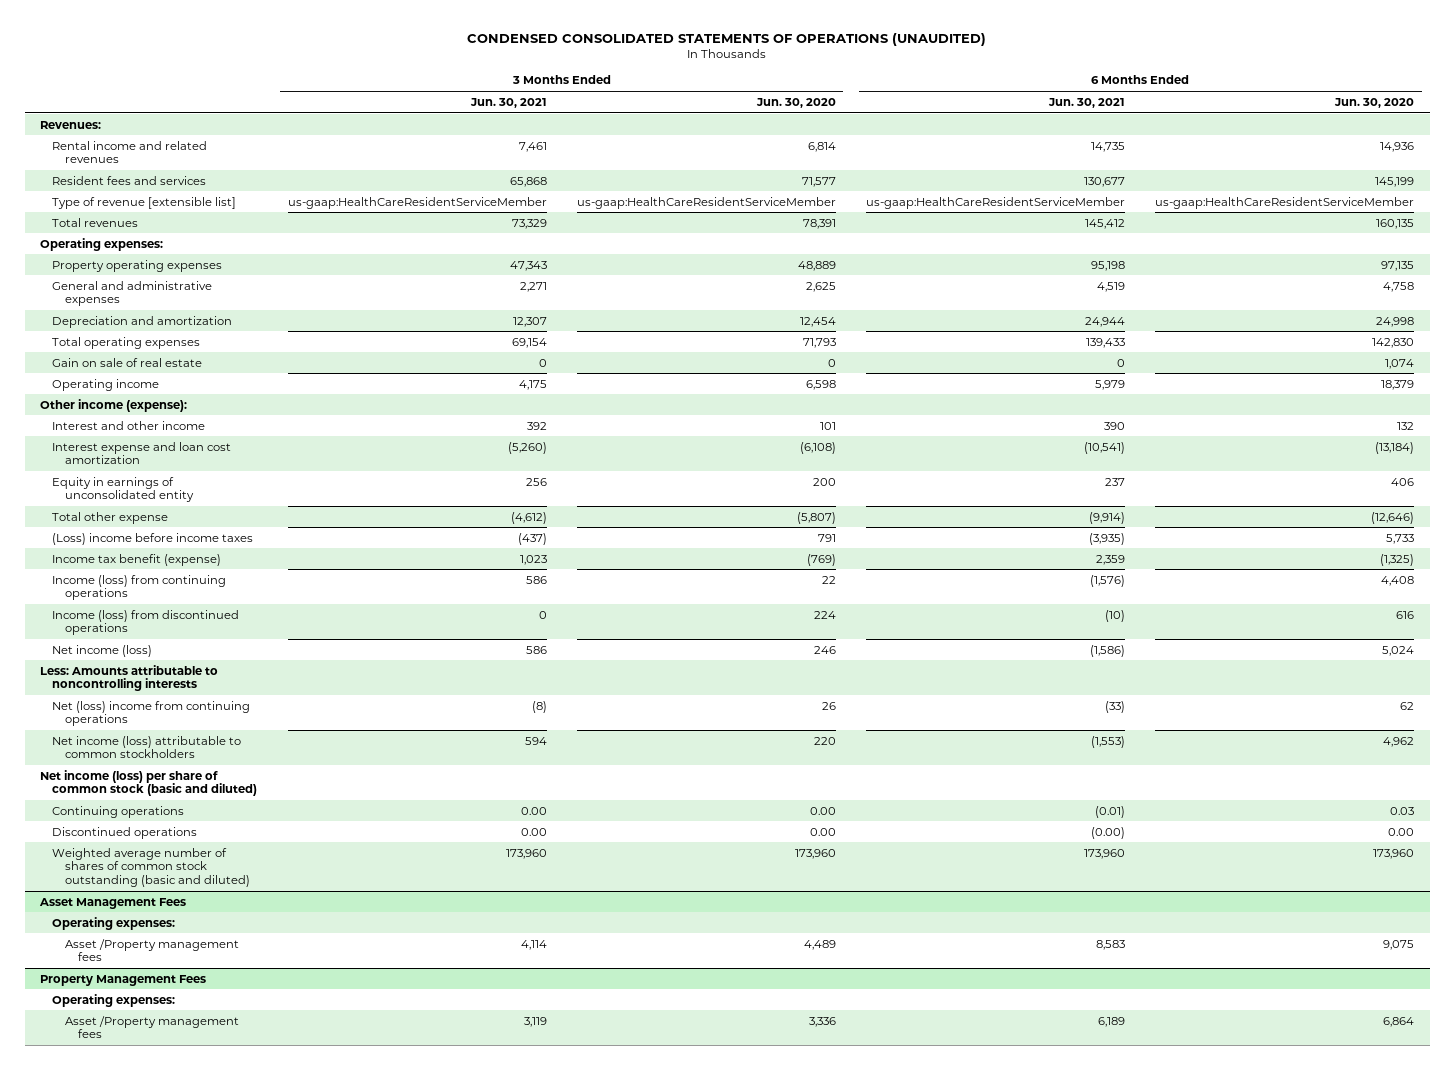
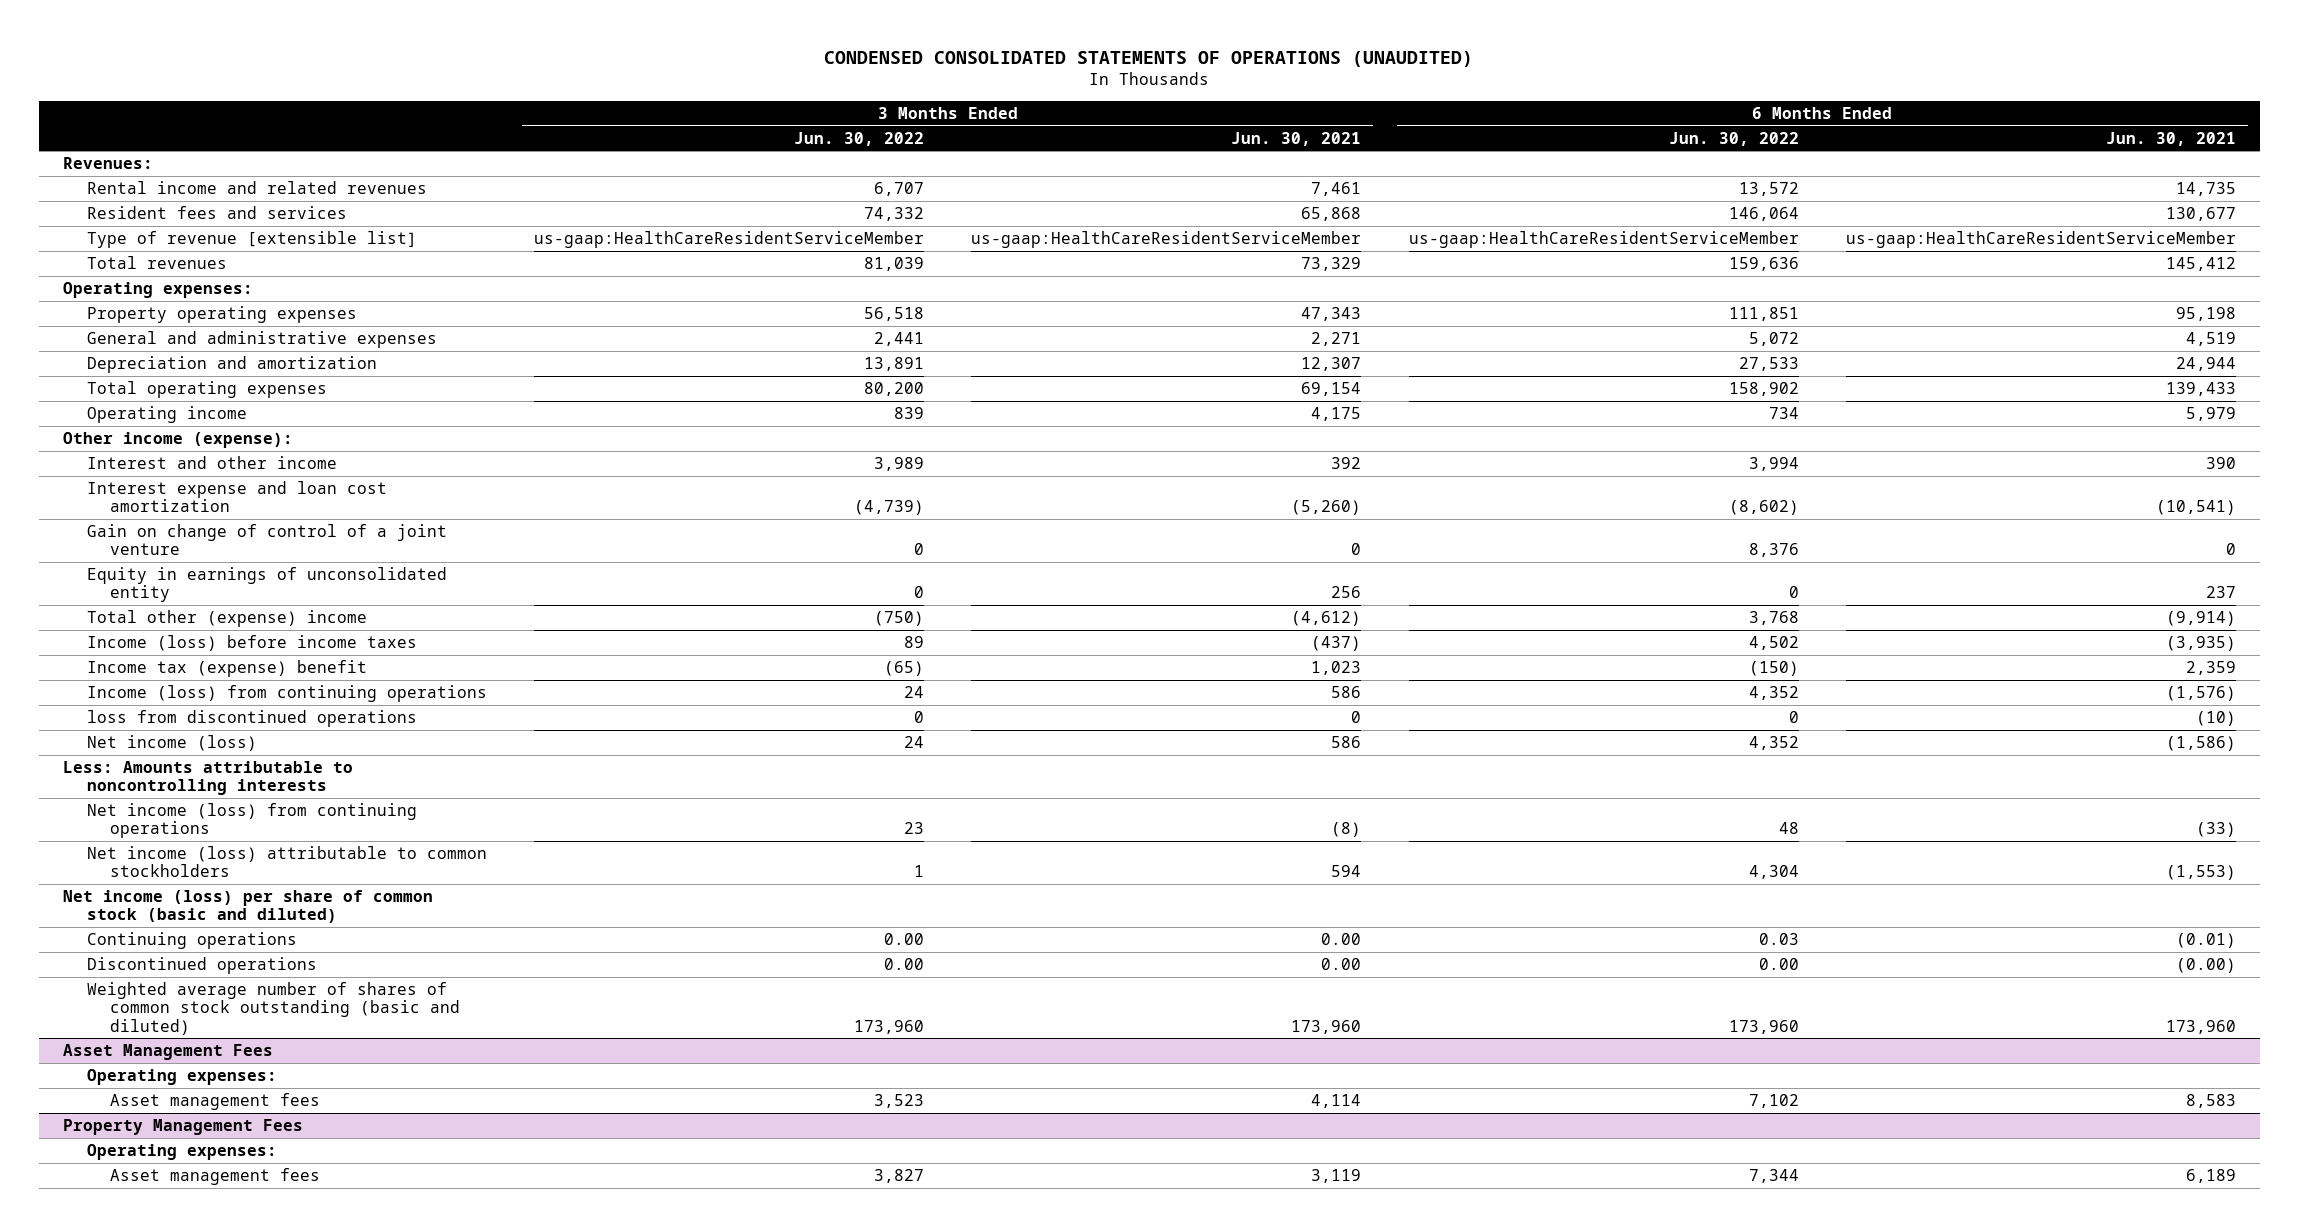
[755,97,836,108] Jun. 30, 2020 -> none
[1334,97,1415,108] Jun. 30, 2020 -> none
none -> [794,131,925,146] Jun. 30, 2022
none -> [1668,131,1799,146] Jun. 30, 2022
[52,357,203,367] Gain on sale of real estate -> none
none -> [86,524,447,556] Gain on change of control of a joint venture
[52,511,169,524] Total other expense -> [86,610,367,628] Total other (expense) income
[52,532,254,545] (Loss) income before income taxes -> [86,635,417,652] Income (loss) before income taxes
[52,553,222,566] Income tax benefit (expense) -> [86,660,367,678] Income tax (expense) benefit
[52,609,240,636] Income (loss) from discontinued operations -> [86,710,417,728] loss from discontinued operations
[52,700,251,727] Net (loss) income from continuing operations -> [86,803,417,839] Net income (loss) from continuing operations
[65,938,240,962] Asset /Property management fees -> [110,1093,321,1111] Asset management fees
[65,1015,240,1039] Asset /Property management fees -> [110,1168,321,1186] Asset management fees

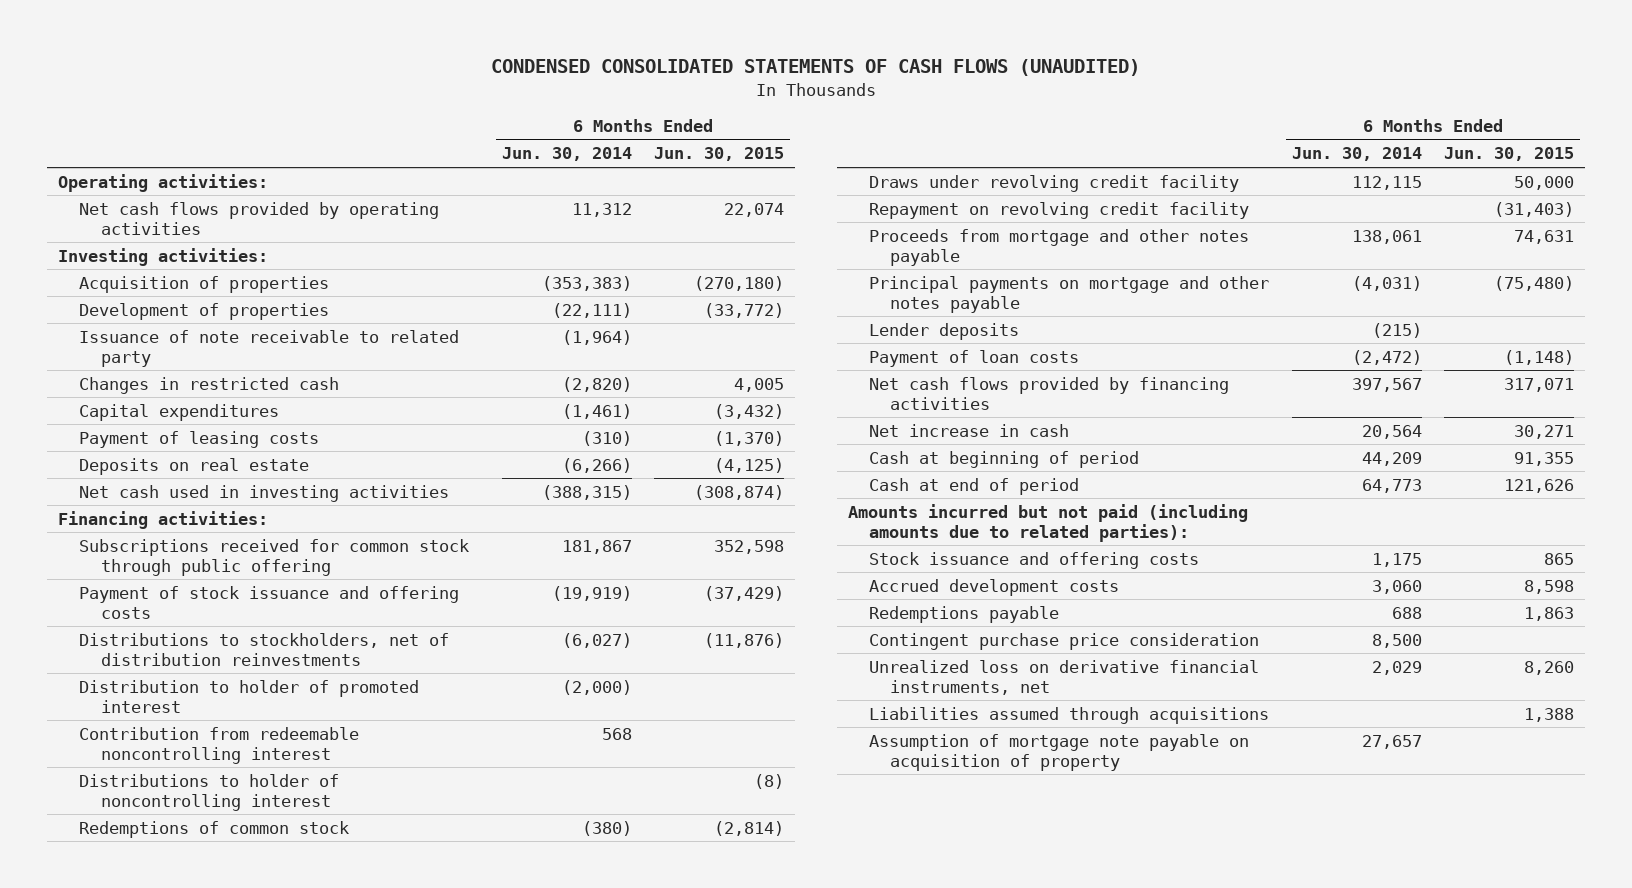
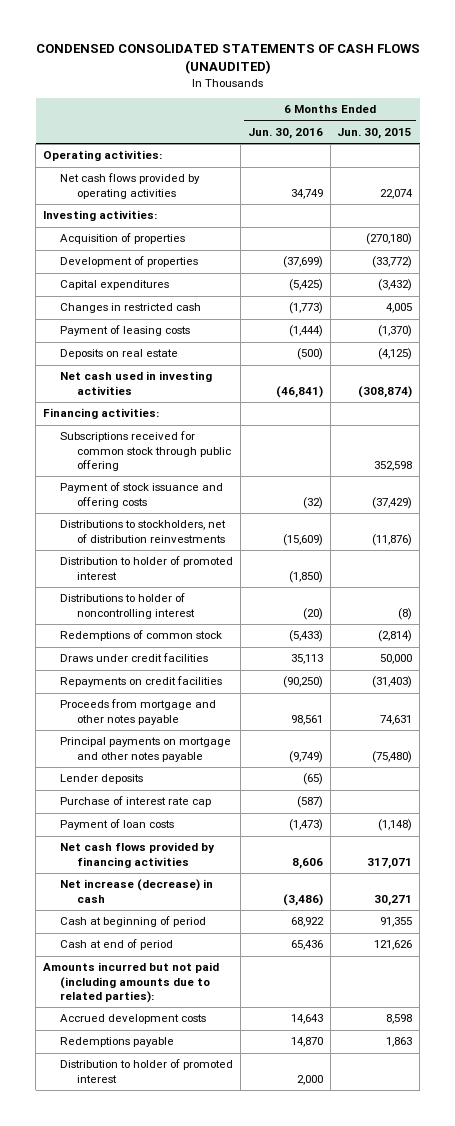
[501,147,632,162] Jun. 30, 2014 -> none
none -> [247,128,323,140] Jun. 30, 2016
[79,329,460,367] Issuance of note receivable to related party -> none
[79,376,340,394] Changes in restricted cash -> [59,303,201,314] Changes in restricted cash
[79,726,360,764] Contribution from redeemable noncontrolling interest -> none
[869,174,1240,192] Draws under revolving credit facility -> [59,653,208,663] Draws under credit facilities
[869,201,1250,219] Repayment on revolving credit facility -> [59,676,222,688] Repayments on credit facilities
none -> [59,796,211,808] Purchase of interest rate cap
[869,423,1070,437] Net increase in cash -> [59,879,213,903] Net increase (decrease) in cash
[869,551,1200,569] Stock issuance and offering costs -> none
[869,632,1260,650] Contingent purchase price consideration -> none
[869,659,1260,695] Unrealized loss on derivative financial instruments, net -> none
[869,706,1270,724] Liabilities assumed through acquisitions -> none
[869,733,1250,771] Assumption of mortgage note payable on acquisition of property -> none
none -> [59,1059,233,1083] Distribution to holder of promoted interest

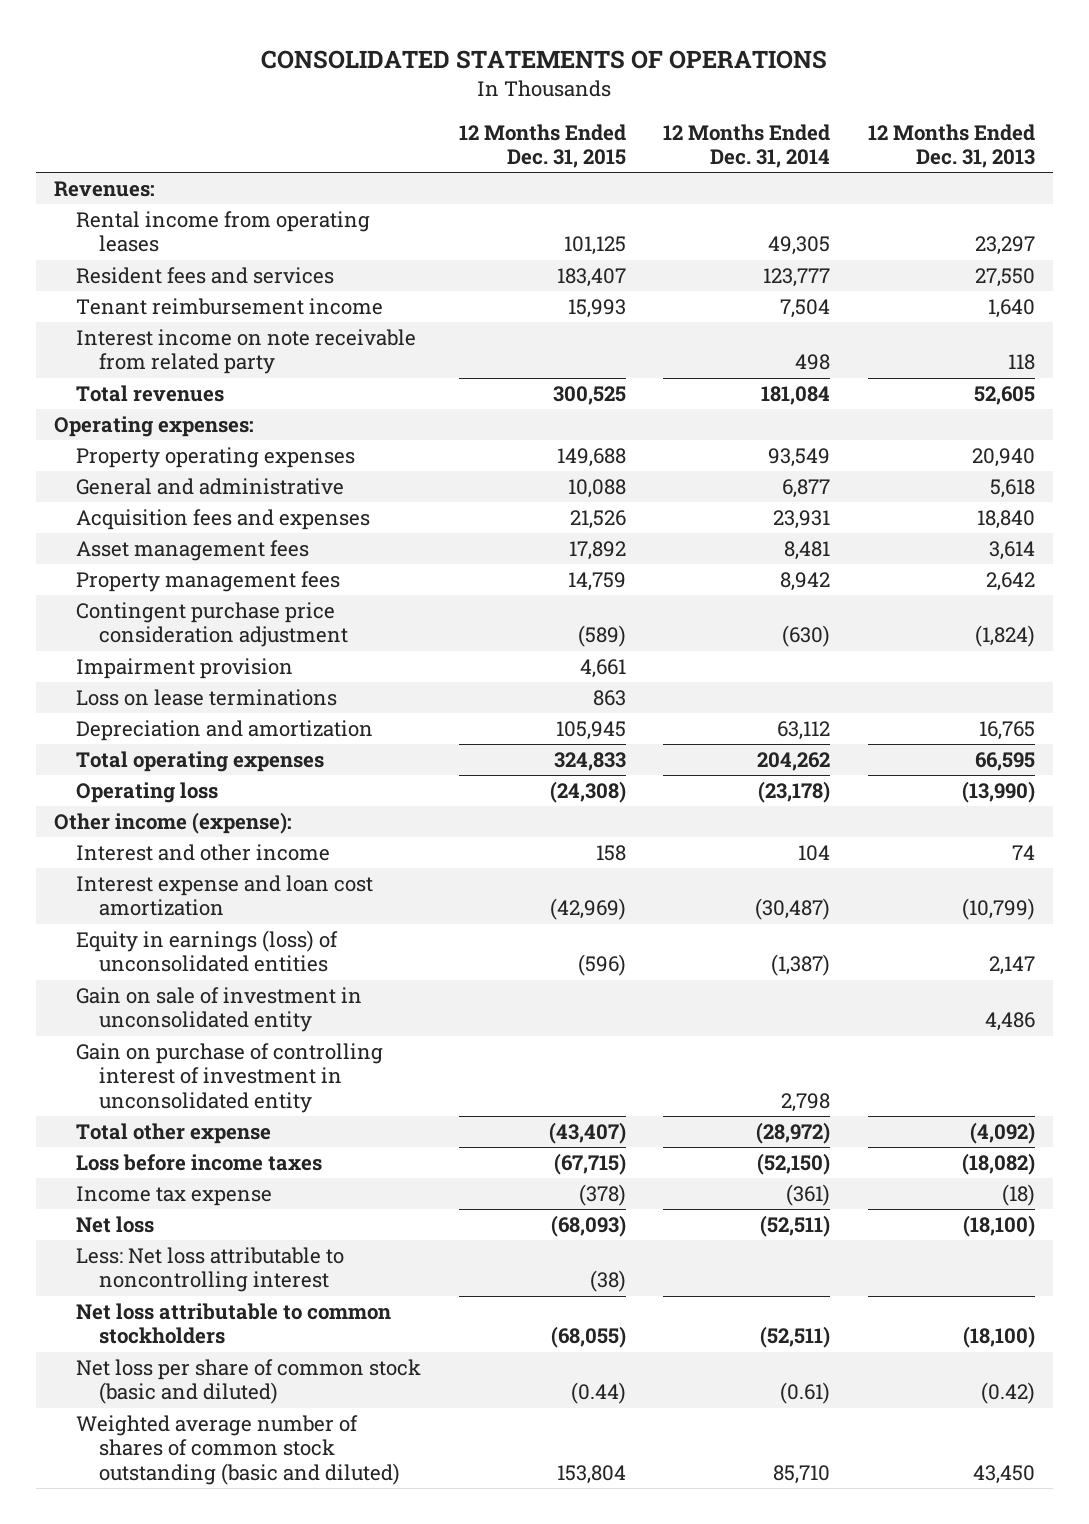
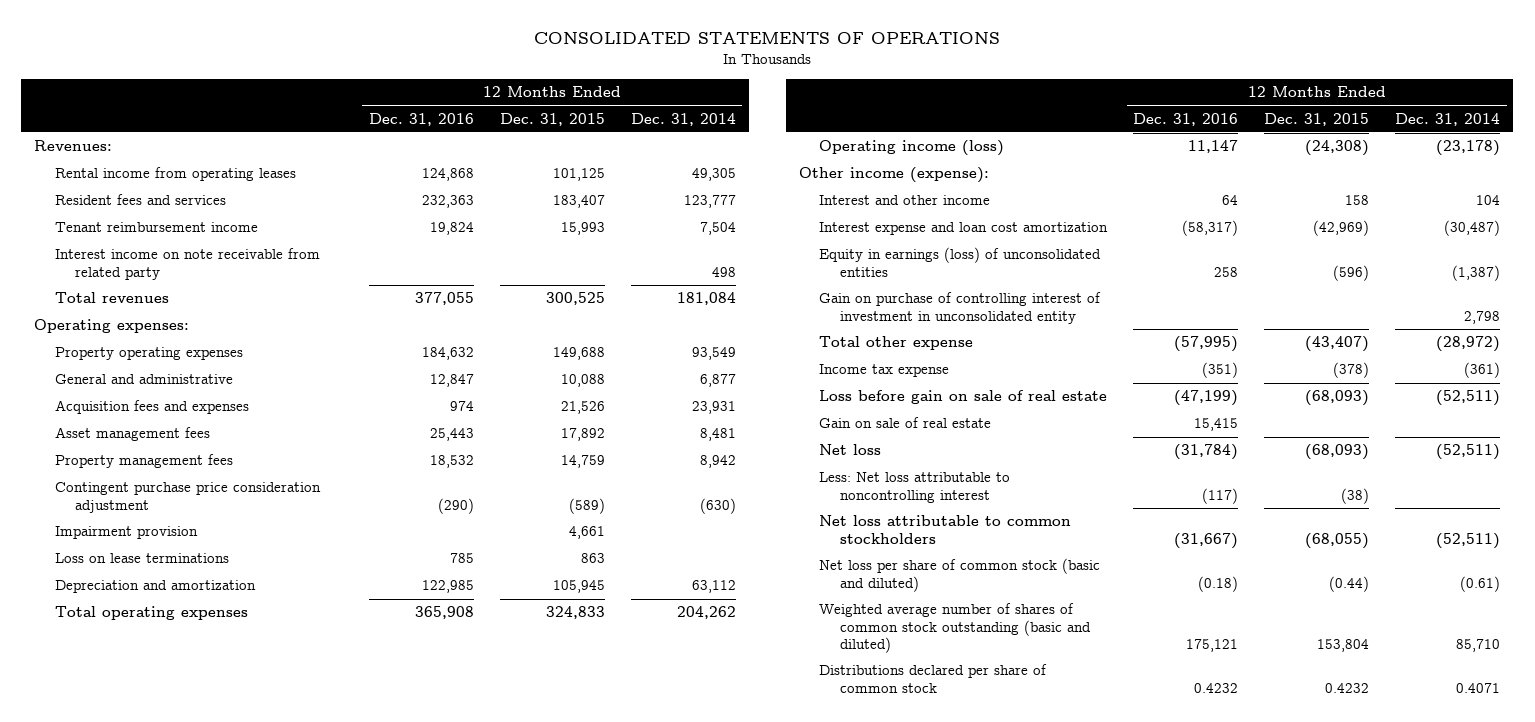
[867,123,1035,168] 12 Months Ended Dec. 31, 2013 -> none
none -> [368,112,474,126] Dec. 31, 2016
[76,782,219,804] Operating loss -> [819,140,1005,157] Operating income (loss)
[76,987,363,1033] Gain on sale of investment in unconsolidated entity -> none
[76,1154,323,1172] Loss before income taxes -> none
none -> [819,390,1108,405] Loss before gain on sale of real estate
none -> [819,417,992,429] Gain on sale of real estate
none -> [819,664,1048,693] Distributions declared per share of common stock

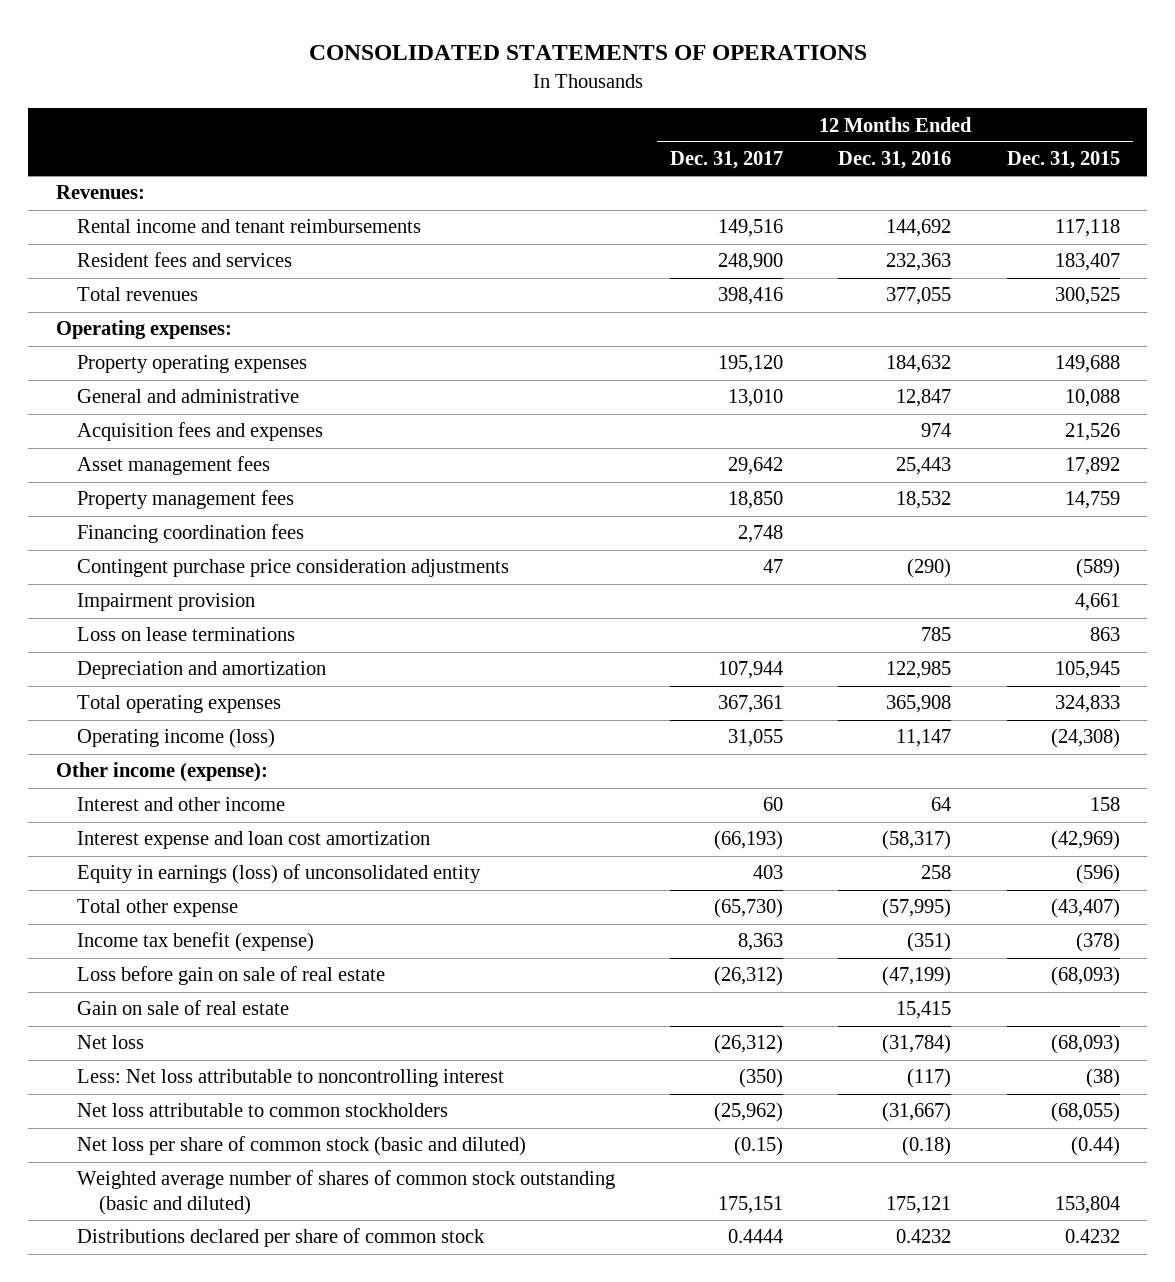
[630,112,736,126] Dec. 31, 2014 -> none
none -> [670,151,784,170] Dec. 31, 2017
[54,167,296,182] Rental income from operating leases -> none
none -> [77,219,422,234] Rental income and tenant reimbursements
[54,222,258,233] Tenant reimbursement income -> none
[54,248,320,280] Interest income on note receivable from related party -> none
none -> [77,524,305,544] Financing coordination fees
[54,482,321,513] Contingent purchase price consideration adjustment -> [77,559,510,578] Contingent purchase price consideration adjustments
[819,292,1102,324] Gain on purchase of controlling interest of investment in unconsolidated entity -> none
[819,247,1102,277] Equity in earnings (loss) of unconsolidated entities -> [77,864,482,885] Equity in earnings (loss) of unconsolidated entity
[819,364,950,378] Income tax expense -> [77,932,315,953] Income tax benefit (expense)

